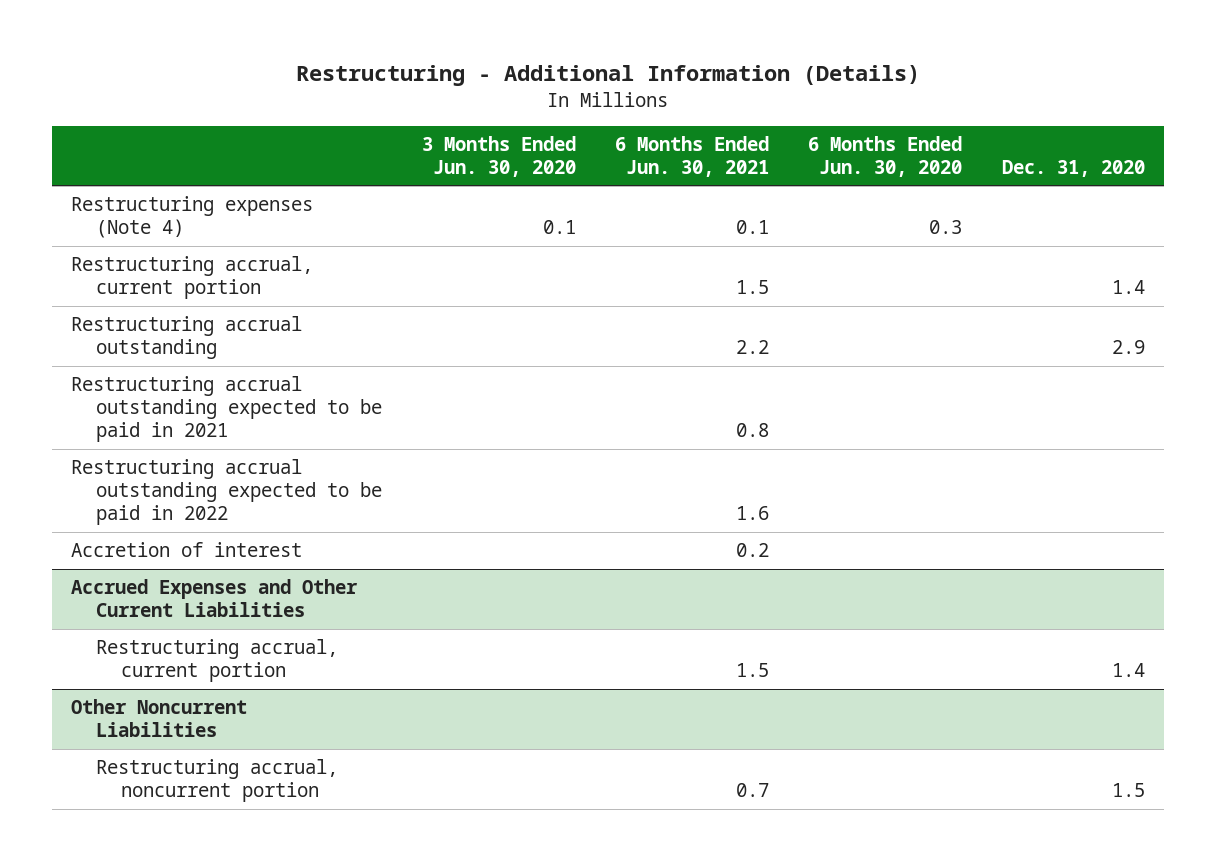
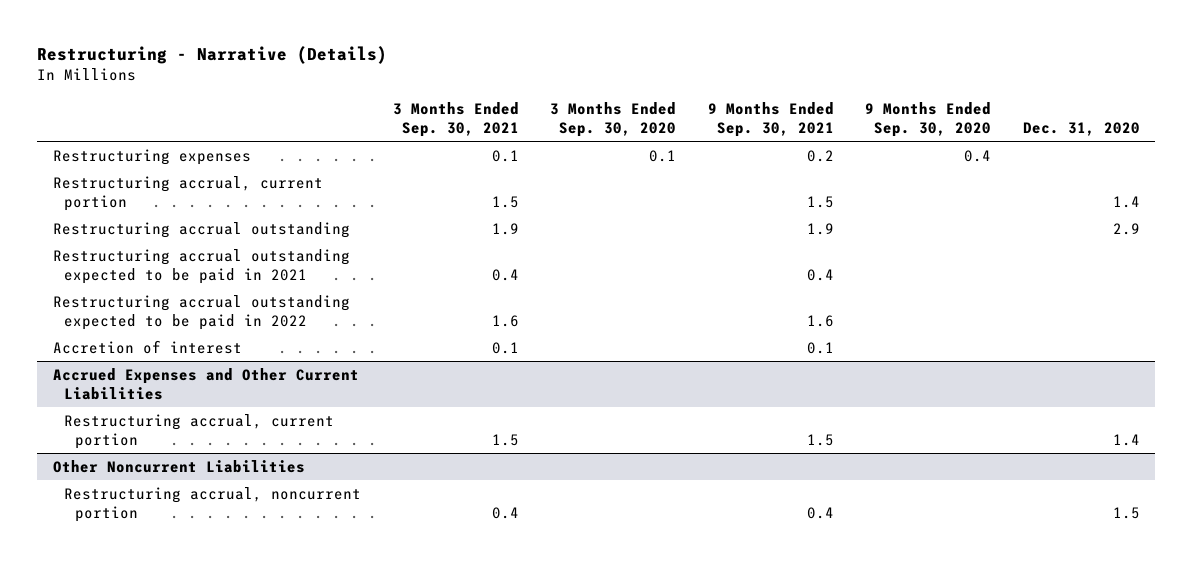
[296,65,921,87] Restructuring - Additional Information (Details) -> [37,46,388,65] Restructuring - Narrative (Details)
[421,135,576,177] 3 Months Ended Jun. 30, 2020 -> none
[615,135,770,177] 6 Months Ended Jun. 30, 2021 -> none
[808,135,963,177] 6 Months Ended Jun. 30, 2020 -> none
none -> [392,102,519,137] 3 Months Ended Sep. 30, 2021
none -> [550,102,677,137] 3 Months Ended Sep. 30, 2020
none -> [707,102,834,137] 9 Months Ended Sep. 30, 2021
none -> [865,102,992,137] 9 Months Ended Sep. 30, 2020
[71,196,314,239] Restructuring expenses (Note 4) -> [53,148,252,165] Restructuring expenses

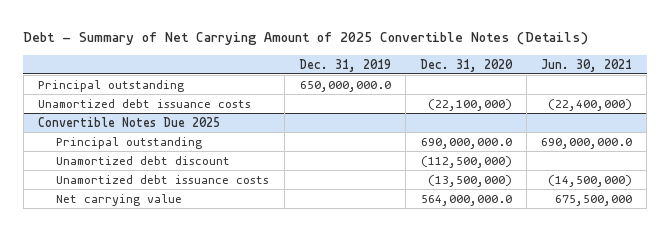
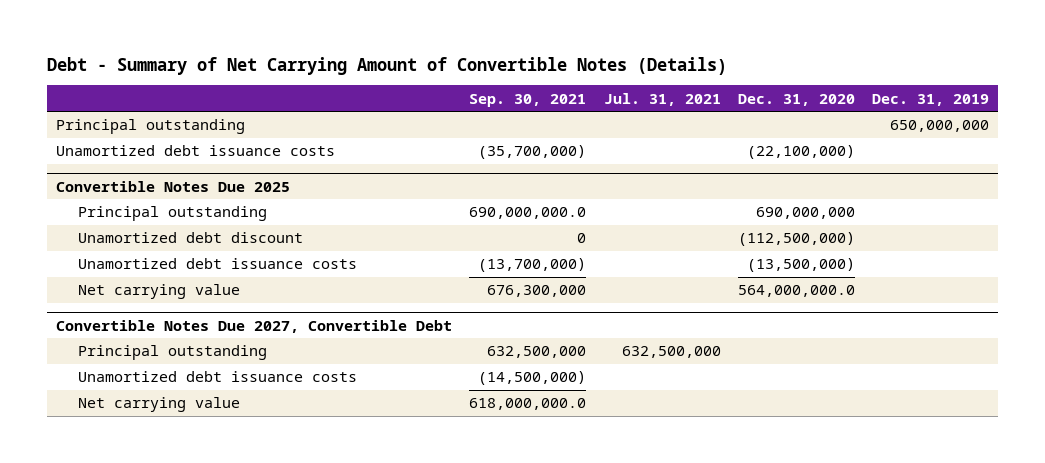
[23,32,589,46] Debt - Summary of Net Carrying Amount of 2025 Convertible Notes (Details) -> [47,56,728,75] Debt - Summary of Net Carrying Amount of Convertible Notes (Details)
[541,58,633,72] Jun. 30, 2021 -> none
none -> [469,93,587,107] Sep. 30, 2021
none -> [603,92,721,106] Jul. 31, 2021
[299,80,391,92] 650,000,000.0 -> [890,120,990,133] 650,000,000
[421,137,513,149] 690,000,000.0 -> [755,207,855,220] 690,000,000
none -> [55,319,452,333] Convertible Notes Due 2027, Convertible Debt
none -> [77,345,267,361] Principal outstanding
none -> [77,371,357,383] Unamortized debt issuance costs
none -> [77,397,240,413] Net carrying value

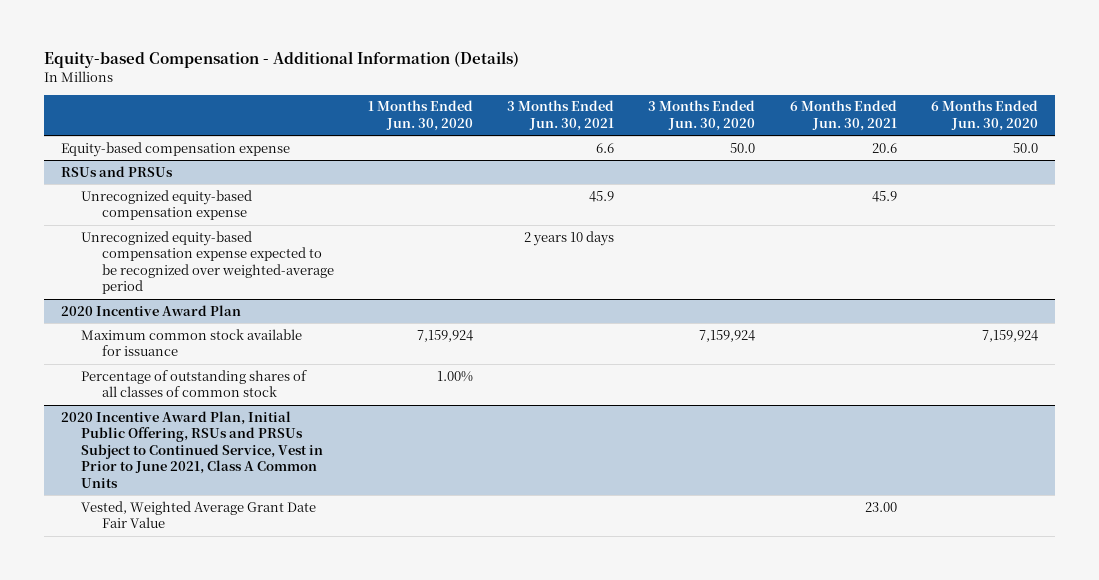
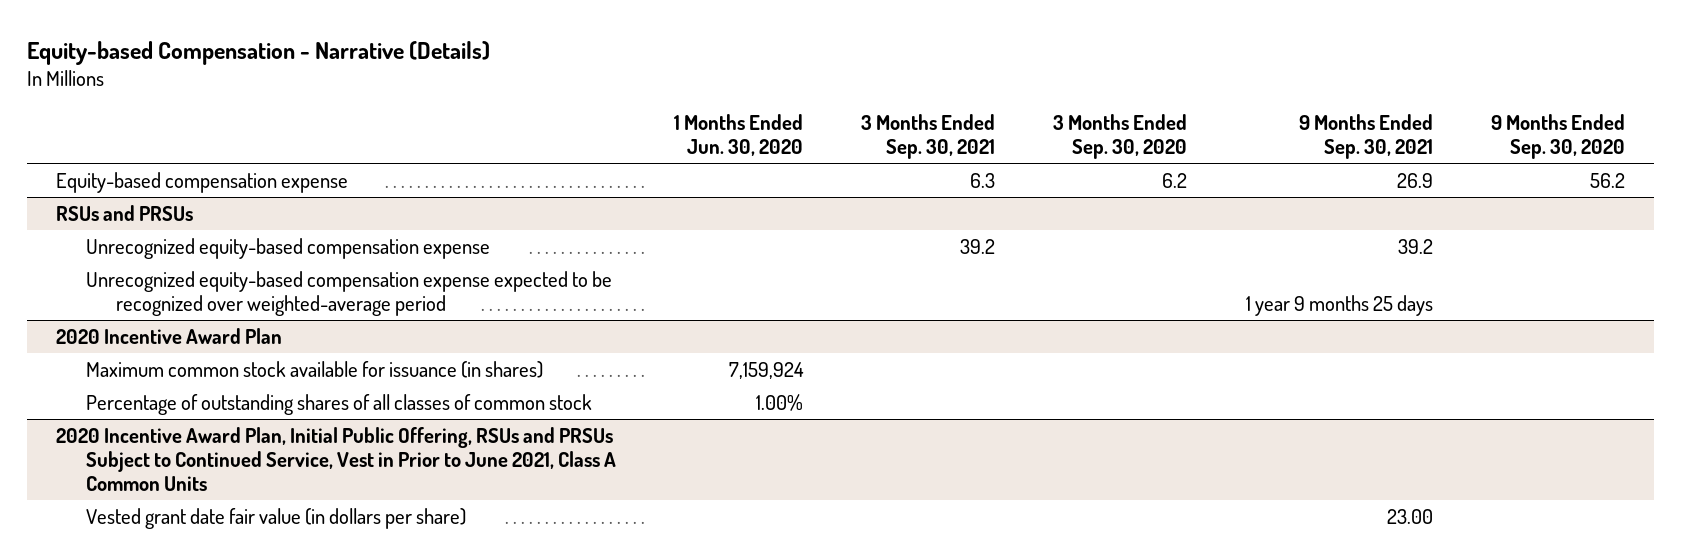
[44,51,520,69] Equity-based Compensation - Additional Information (Details) -> [26,40,490,65] Equity-based Compensation - Narrative (Details)
[507,100,615,131] 3 Months Ended Jun. 30, 2021 -> none
[648,100,756,131] 3 Months Ended Jun. 30, 2020 -> none
[789,100,897,131] 6 Months Ended Jun. 30, 2021 -> none
[931,100,1039,131] 6 Months Ended Jun. 30, 2020 -> none
none -> [861,114,996,160] 3 Months Ended Sep. 30, 2021
none -> [1053,114,1188,160] 3 Months Ended Sep. 30, 2020
none -> [1298,114,1433,160] 9 Months Ended Sep. 30, 2021
none -> [1490,114,1625,160] 9 Months Ended Sep. 30, 2020
[81,328,303,357] Maximum common stock available for issuance -> [86,360,544,378] Maximum common stock available for issuance (in shares)
[81,500,317,529] Vested, Weighted Average Grant Date Fair Value -> [86,507,467,529] Vested grant date fair value (in dollars per share)

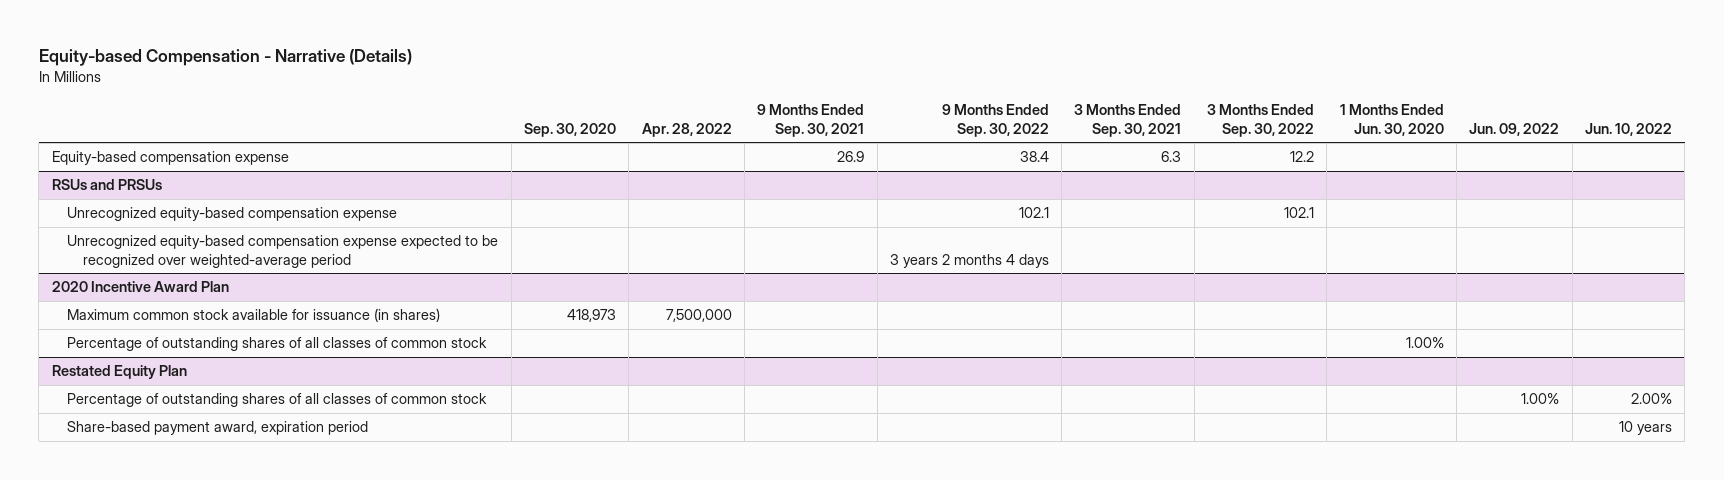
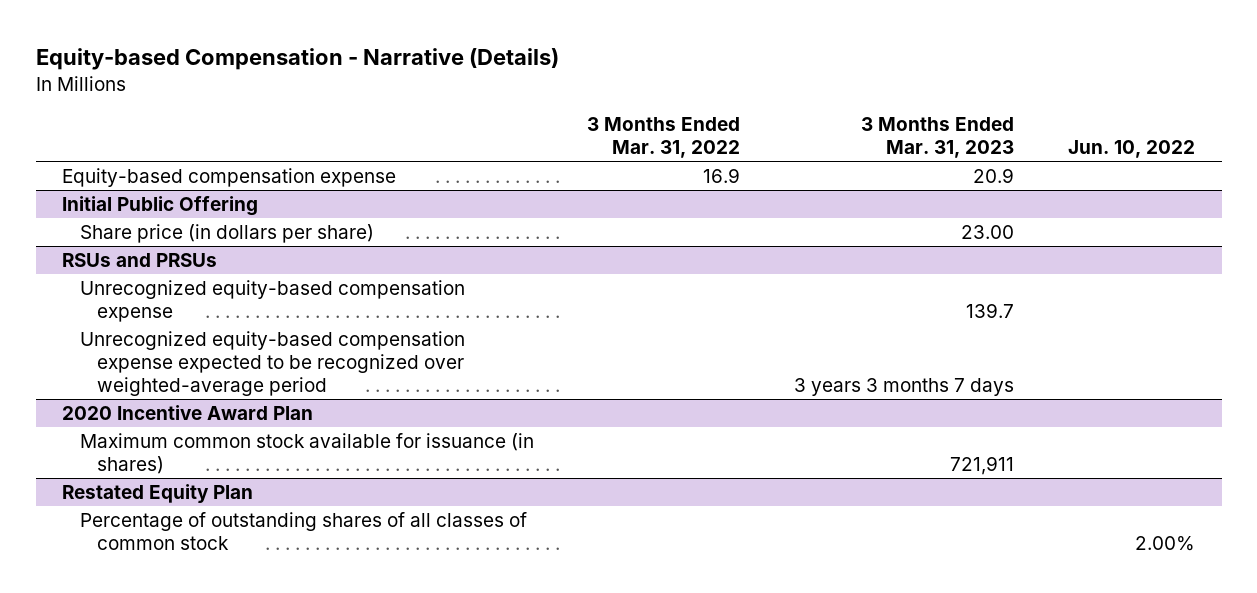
[523,122,616,137] Sep. 30, 2020 -> none
[641,122,732,137] Apr. 28, 2022 -> none
[757,104,865,137] 9 Months Ended Sep. 30, 2021 -> none
[941,104,1049,137] 9 Months Ended Sep. 30, 2022 -> none
[1074,104,1182,137] 3 Months Ended Sep. 30, 2021 -> none
[1207,104,1315,137] 3 Months Ended Sep. 30, 2022 -> none
[1339,104,1444,136] 1 Months Ended Jun. 30, 2020 -> none
[1469,122,1560,136] Jun. 09, 2022 -> none
none -> [587,117,741,159] 3 Months Ended Mar. 31, 2022
none -> [860,117,1014,159] 3 Months Ended Mar. 31, 2023
none -> [62,196,259,217] Initial Public Offering
none -> [79,224,374,244] Share price (in dollars per share)
[67,337,488,352] Percentage of outstanding shares of all classes of common stock -> none
[67,421,369,436] Share-based payment award, expiration period -> none

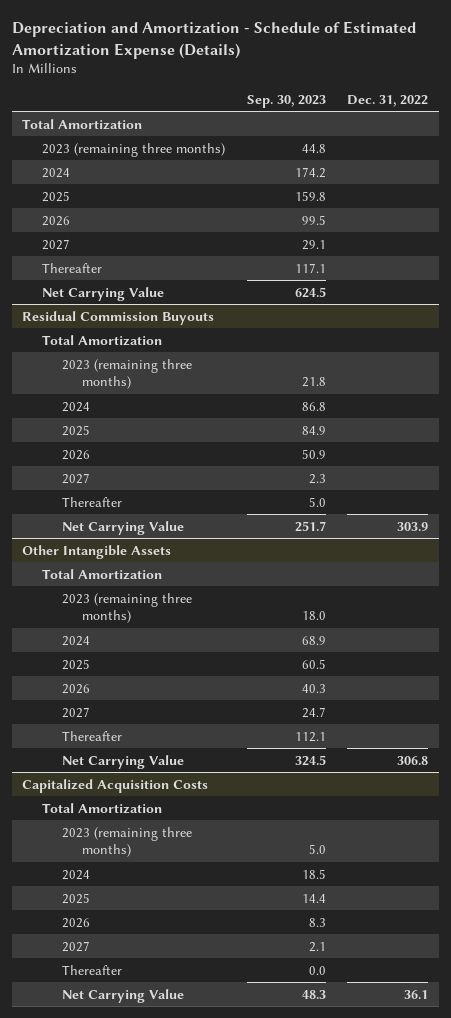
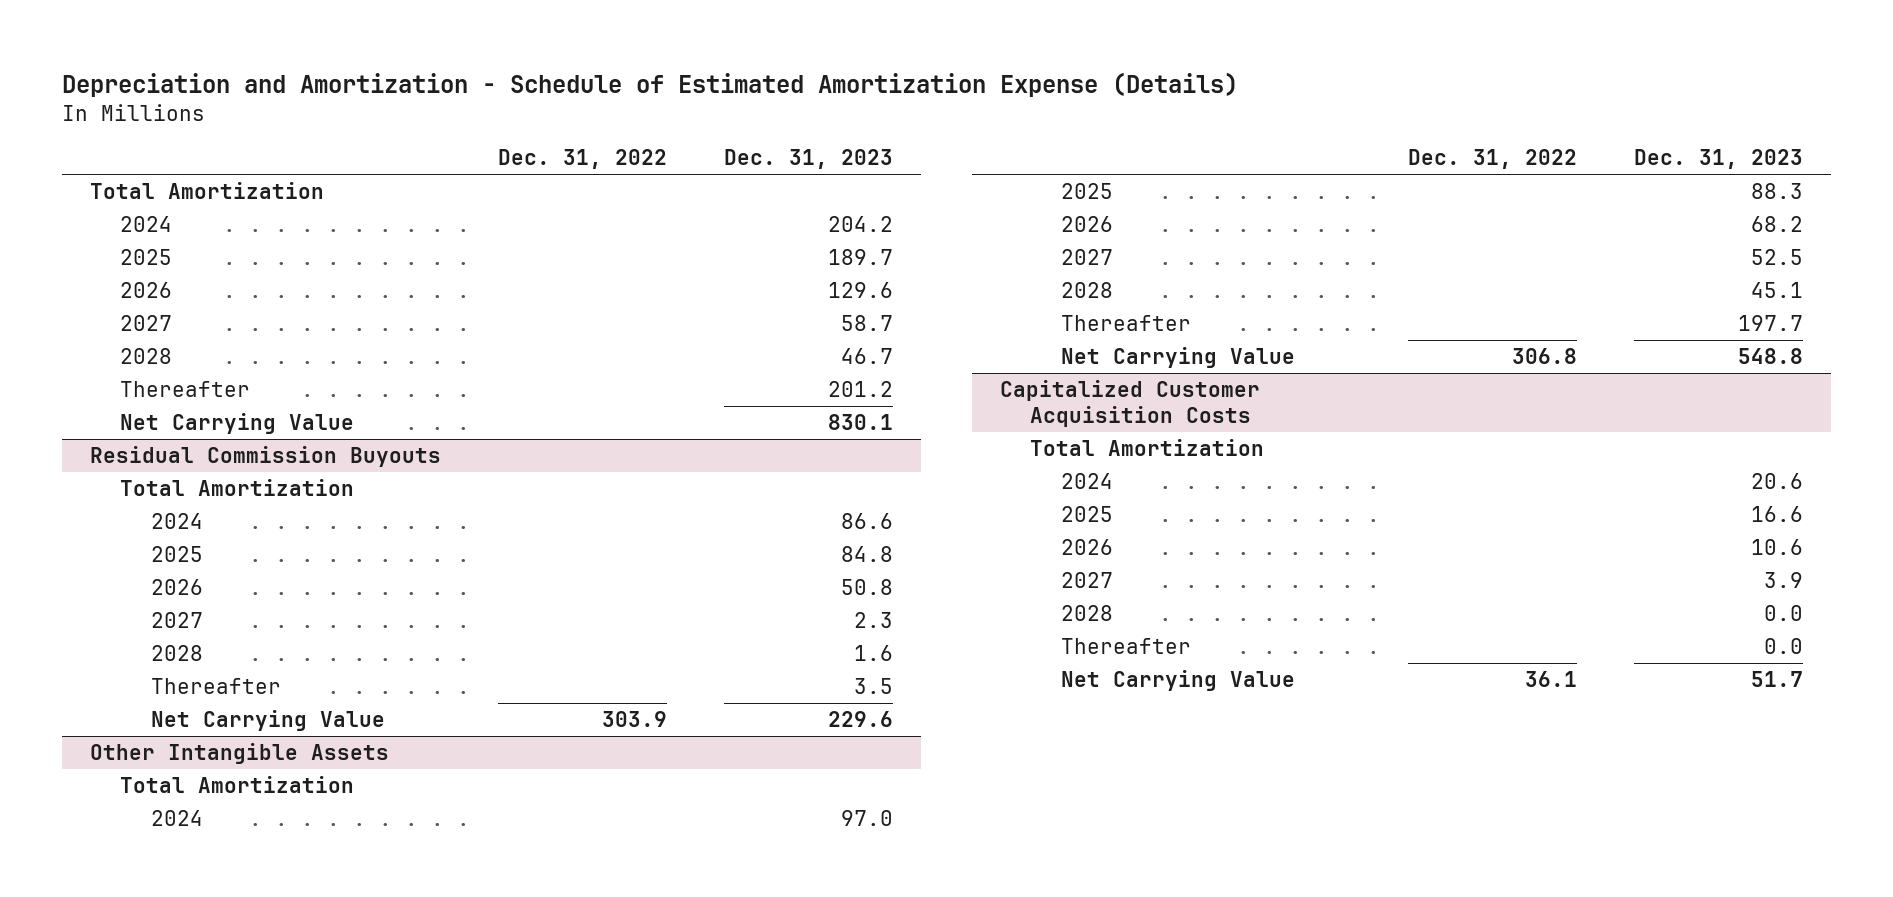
[246,94,326,108] Sep. 30, 2023 -> none
none -> [723,148,893,169] Dec. 31, 2023
[42,142,226,157] 2023 (remaining three months) -> none
none -> [120,347,173,364] 2028
[61,358,192,390] 2023 (remaining three months) -> none
none -> [150,644,203,661] 2028
[61,592,192,624] 2023 (remaining three months) -> none
none -> [1060,281,1113,298] 2028
[22,778,209,793] Capitalized Acquisition Costs -> [1000,379,1261,428] Capitalized Customer Acquisition Costs
[61,826,192,858] 2023 (remaining three months) -> none
none -> [1060,604,1113,621] 2028

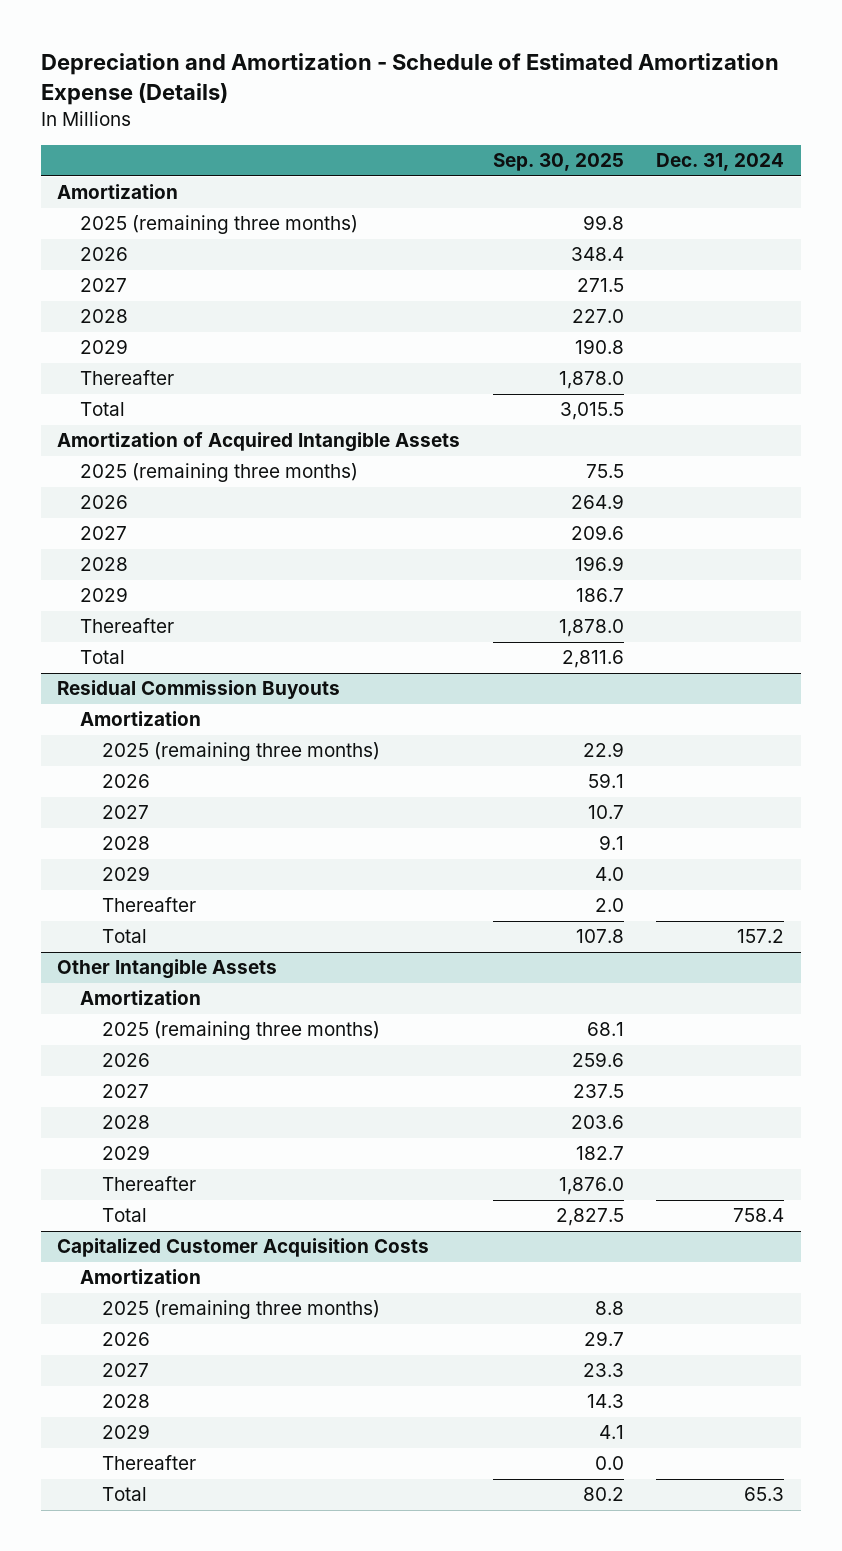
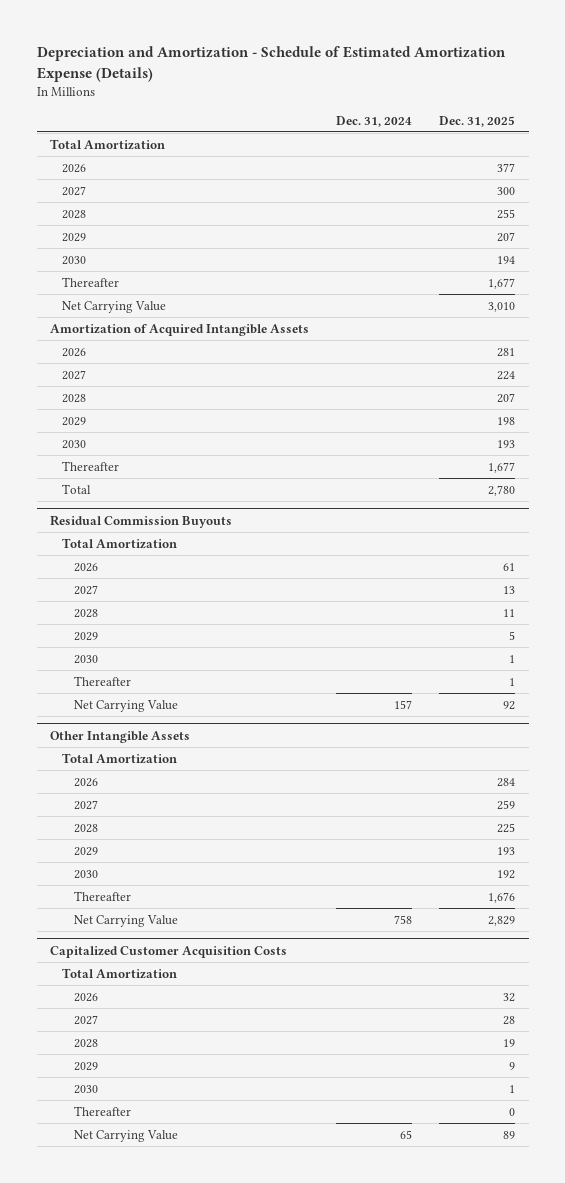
[492,153,624,172] Sep. 30, 2025 -> none
none -> [439,115,516,127] Dec. 31, 2025
[79,215,358,235] 2025 (remaining three months) -> none
[57,184,179,200] Amortization -> [50,138,166,150] Total Amortization
none -> [61,255,86,265] 2030
[79,402,125,417] Total -> [61,300,166,313] Net Carrying Value
[79,463,358,483] 2025 (remaining three months) -> none
none -> [61,439,86,449] 2030
[102,742,381,762] 2025 (remaining three months) -> none
[79,711,201,727] Amortization -> [61,537,177,549] Total Amortization
none -> [73,654,98,664] 2030
[102,929,148,944] Total -> none
none -> [73,699,178,712] Net Carrying Value
[102,1021,381,1041] 2025 (remaining three months) -> none
[79,990,201,1006] Amortization -> [61,752,177,764] Total Amortization
none -> [73,869,98,879] 2030
[102,1208,148,1223] Total -> none
none -> [73,914,178,927] Net Carrying Value
[102,1300,381,1320] 2025 (remaining three months) -> none
[79,1269,201,1285] Amortization -> [61,967,177,979] Total Amortization
none -> [73,1084,98,1094] 2030
[102,1487,148,1502] Total -> none
none -> [73,1129,178,1142] Net Carrying Value

